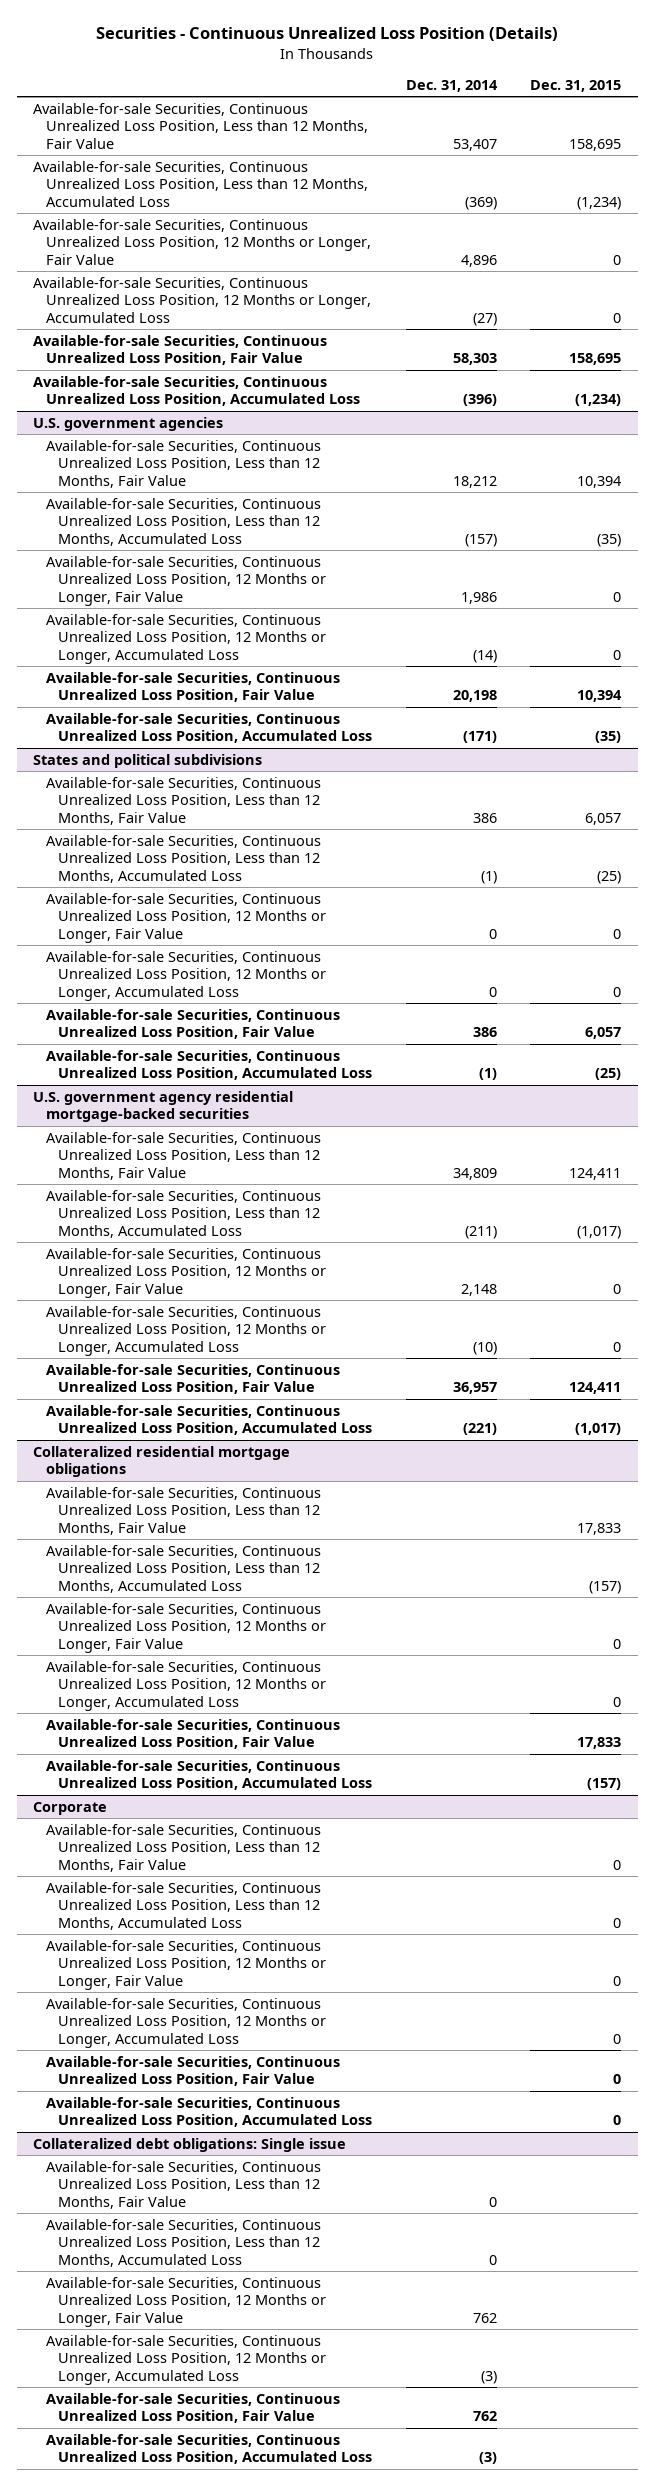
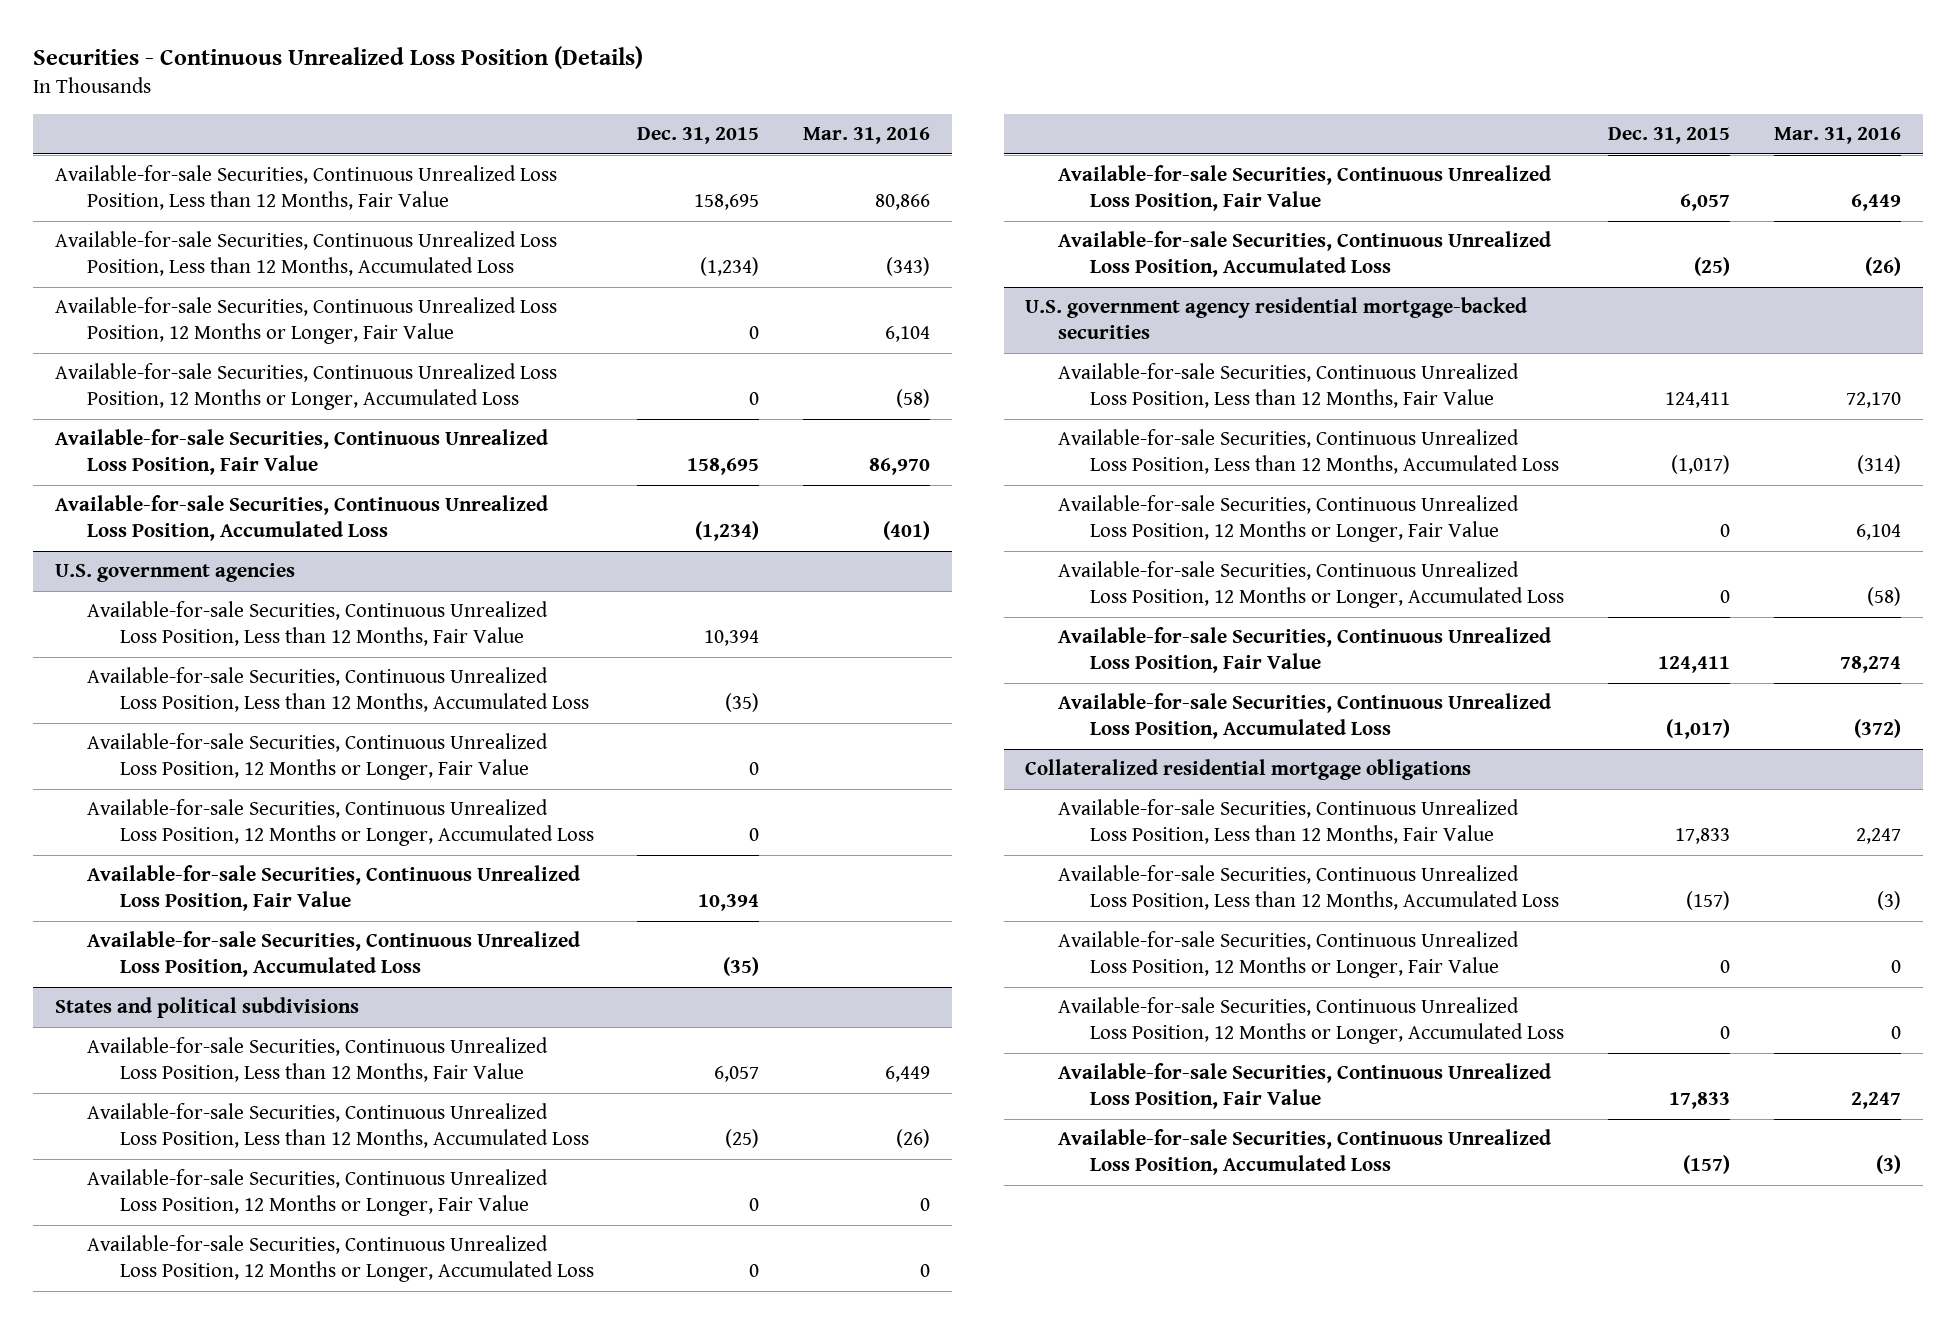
[405,80,498,93] Dec. 31, 2014 -> none
none -> [803,127,931,145] Mar. 31, 2016
[33,1801,108,1815] Corporate -> none
[45,1823,321,1872] Available-for-sale Securities, Continuous Unrealized Loss Position, Less than 12 Months, Fair Value -> none
[45,1881,321,1930] Available-for-sale Securities, Continuous Unrealized Loss Position, Less than 12 Months, Accumulated Loss -> none
[45,1939,326,1990] Available-for-sale Securities, Continuous Unrealized Loss Position, 12 Months or Longer, Fair Value -> none
[45,1997,326,2048] Available-for-sale Securities, Continuous Unrealized Loss Position, 12 Months or Longer, Accumulated Loss -> none
[45,2055,340,2087] Available-for-sale Securities, Continuous Unrealized Loss Position, Fair Value -> none
[45,2096,372,2128] Available-for-sale Securities, Continuous Unrealized Loss Position, Accumulated Loss -> none
[33,2137,347,2152] Collateralized debt obligations: Single issue -> none
[45,2160,321,2209] Available-for-sale Securities, Continuous Unrealized Loss Position, Less than 12 Months, Fair Value -> none
[45,2218,321,2267] Available-for-sale Securities, Continuous Unrealized Loss Position, Less than 12 Months, Accumulated Loss -> none
[45,2276,326,2327] Available-for-sale Securities, Continuous Unrealized Loss Position, 12 Months or Longer, Fair Value -> none
[45,2334,326,2385] Available-for-sale Securities, Continuous Unrealized Loss Position, 12 Months or Longer, Accumulated Loss -> none
[45,2392,340,2424] Available-for-sale Securities, Continuous Unrealized Loss Position, Fair Value -> none
[45,2433,372,2465] Available-for-sale Securities, Continuous Unrealized Loss Position, Accumulated Loss -> none

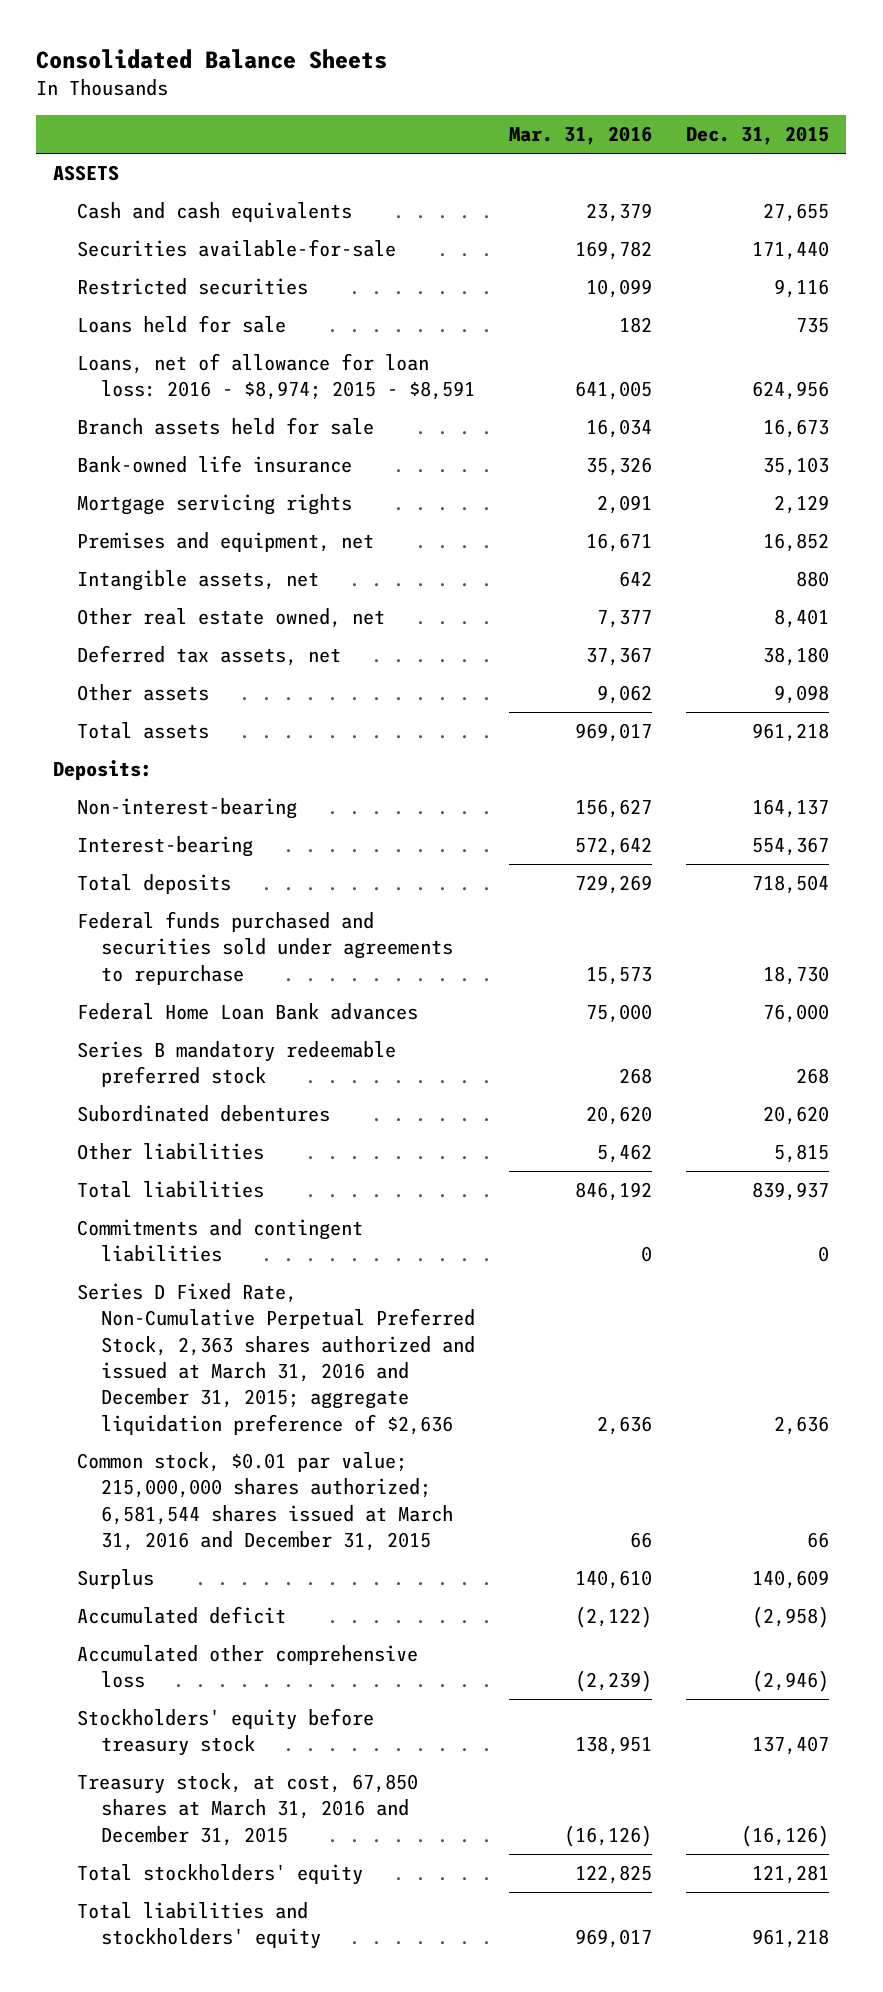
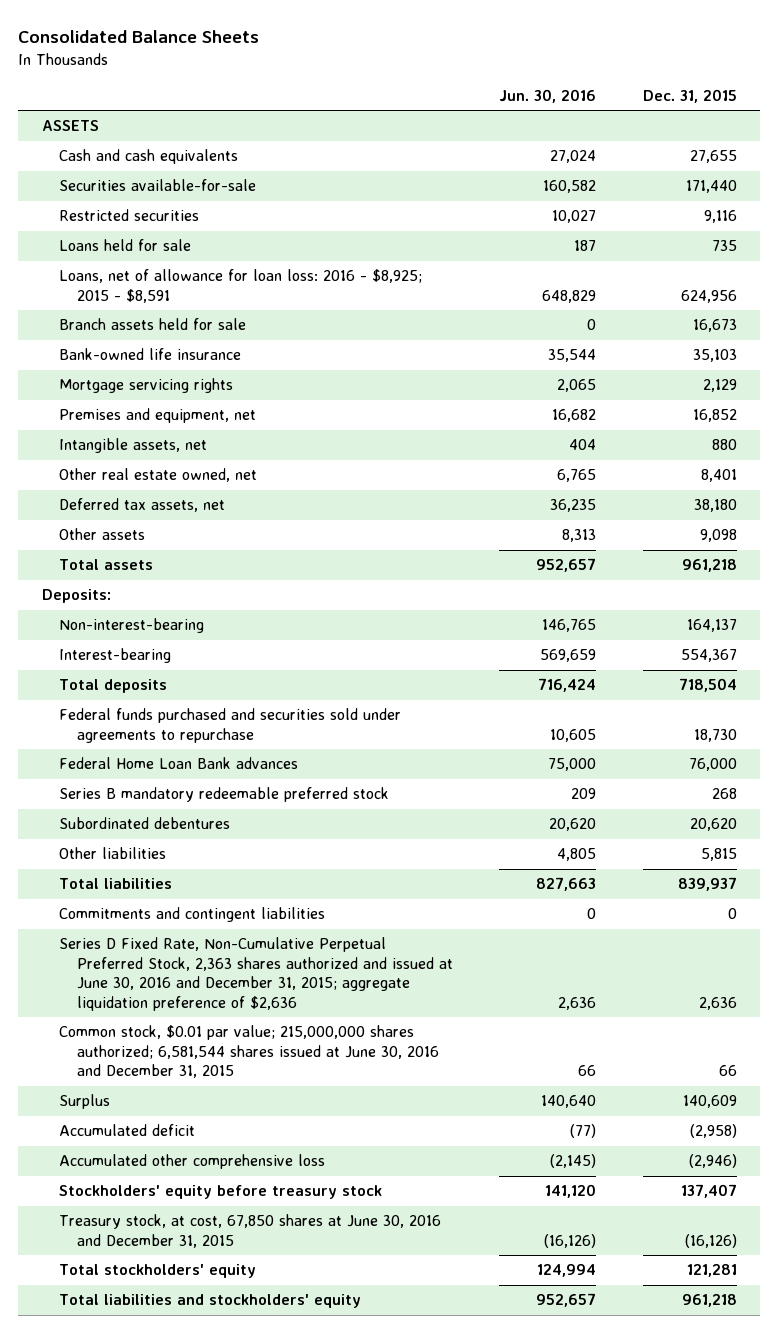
[509,126,653,146] Mar. 31, 2016 -> none
none -> [499,89,597,104] Jun. 30, 2016
[77,353,476,401] Loans, net of allowance for loan loss: 2016 - $8,974; 2015 - $8,591 -> [59,269,423,303] Loans, net of allowance for loan loss: 2016 - $8,925; 2015 - $8,591
[77,1283,476,1435] Series D Fixed Rate, Non-Cumulative Perpetual Preferred Stock, 2,363 shares authorized and issued at March 31, 2016 and December 31, 2015; aggregate liquidation preference of $2,636 -> [59,937,453,1012] Series D Fixed Rate, Non-Cumulative Perpetual Preferred Stock, 2,363 shares authorized and issued at June 30, 2016 and December 31, 2015; aggregate liquidation preference of $2,636
[77,1452,454,1551] Common stock, $0.01 par value; 215,000,000 shares authorized; 6,581,544 shares issued at March 31, 2016 and December 31, 2015 -> [59,1025,439,1079] Common stock, $0.01 par value; 215,000,000 shares authorized; 6,581,544 shares issued at June 30, 2016 and December 31, 2015
[77,1773,419,1846] Treasury stock, at cost, 67,850 shares at March 31, 2016 and December 31, 2015 -> [59,1214,442,1248] Treasury stock, at cost, 67,850 shares at June 30, 2016 and December 31, 2015

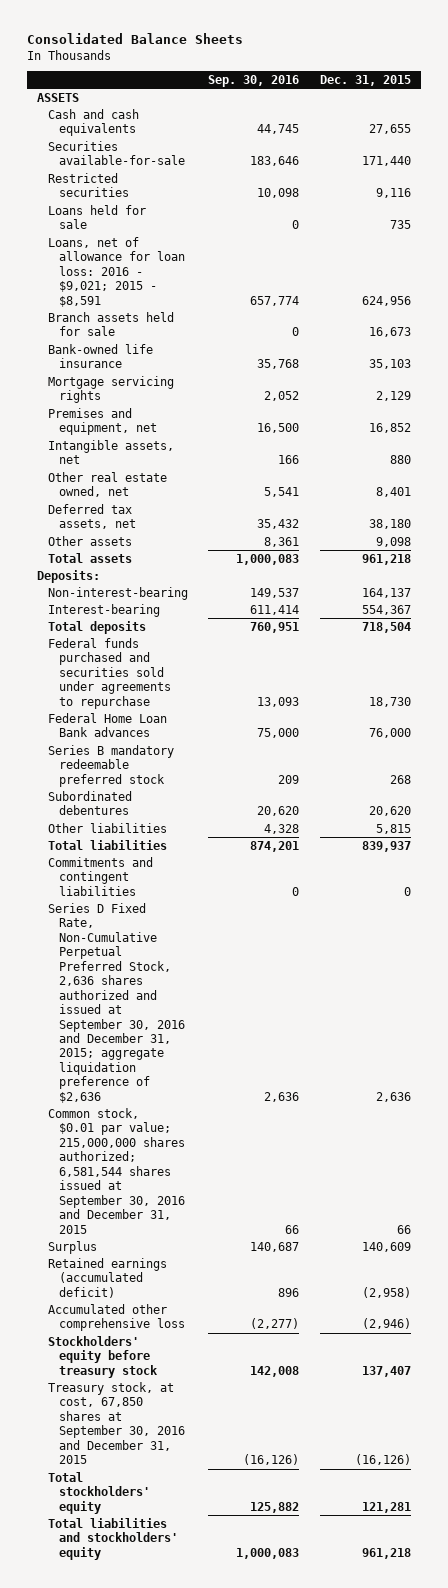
[499,89,597,104] Jun. 30, 2016 -> none
none -> [208,74,300,87] Sep. 30, 2016
[59,269,423,303] Loans, net of allowance for loan loss: 2016 - $8,925; 2015 - $8,591 -> [48,236,186,307] Loans, net of allowance for loan loss: 2016 - $9,021; 2015 - $8,591
[59,937,453,1012] Series D Fixed Rate, Non-Cumulative Perpetual Preferred Stock, 2,363 shares authorized and issued at June 30, 2016 and December 31, 2015; aggregate liquidation preference of $2,636 -> [48,902,186,1103] Series D Fixed Rate, Non-Cumulative Perpetual Preferred Stock, 2,636 shares authorized and issued at September 30, 2016 and December 31, 2015; aggregate liquidation preference of $2,636
[59,1025,439,1079] Common stock, $0.01 par value; 215,000,000 shares authorized; 6,581,544 shares issued at June 30, 2016 and December 31, 2015 -> [48,1107,186,1234] Common stock, $0.01 par value; 215,000,000 shares authorized; 6,581,544 shares issued at September 30, 2016 and December 31, 2015
[59,1124,196,1137] Accumulated deficit -> [48,1257,168,1298] Retained earnings (accumulated deficit)
[59,1214,442,1248] Treasury stock, at cost, 67,850 shares at June 30, 2016 and December 31, 2015 -> [48,1381,186,1465] Treasury stock, at cost, 67,850 shares at September 30, 2016 and December 31, 2015

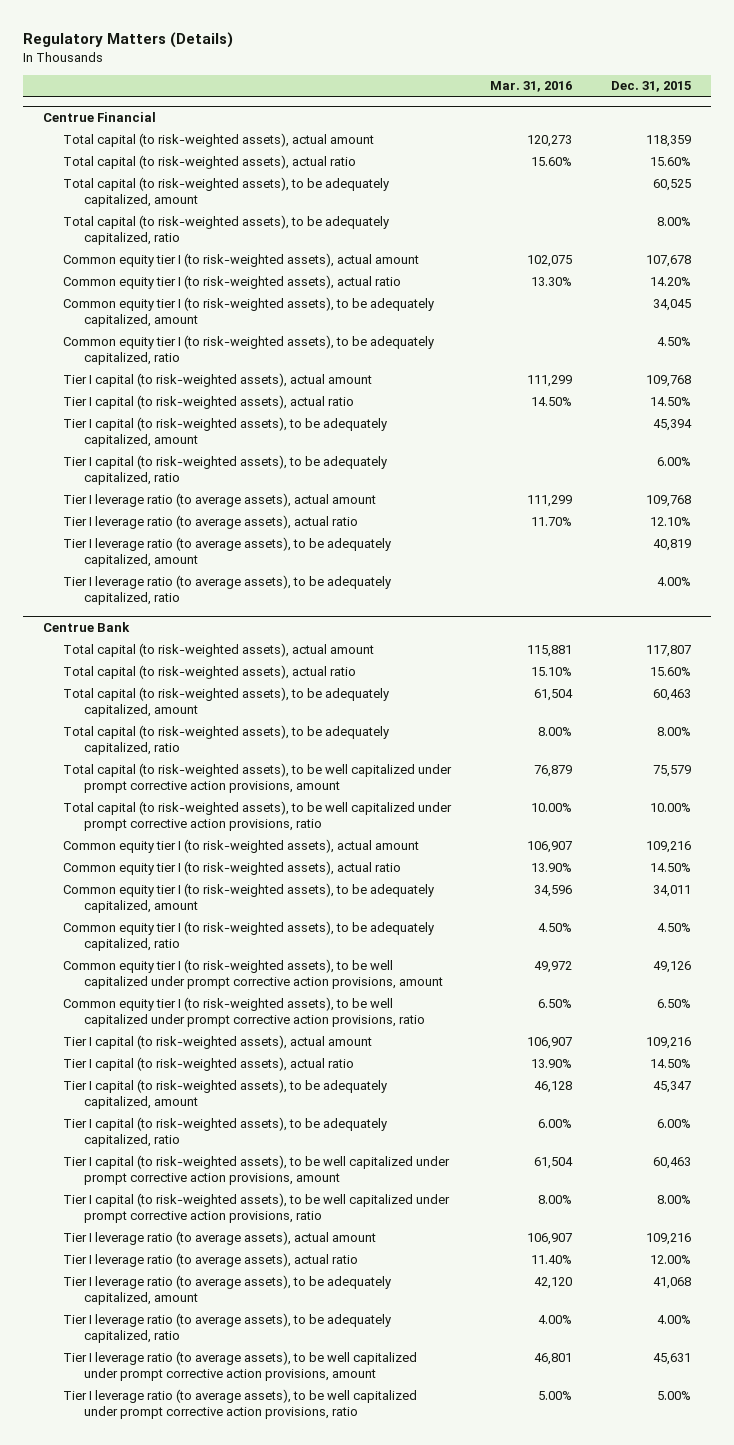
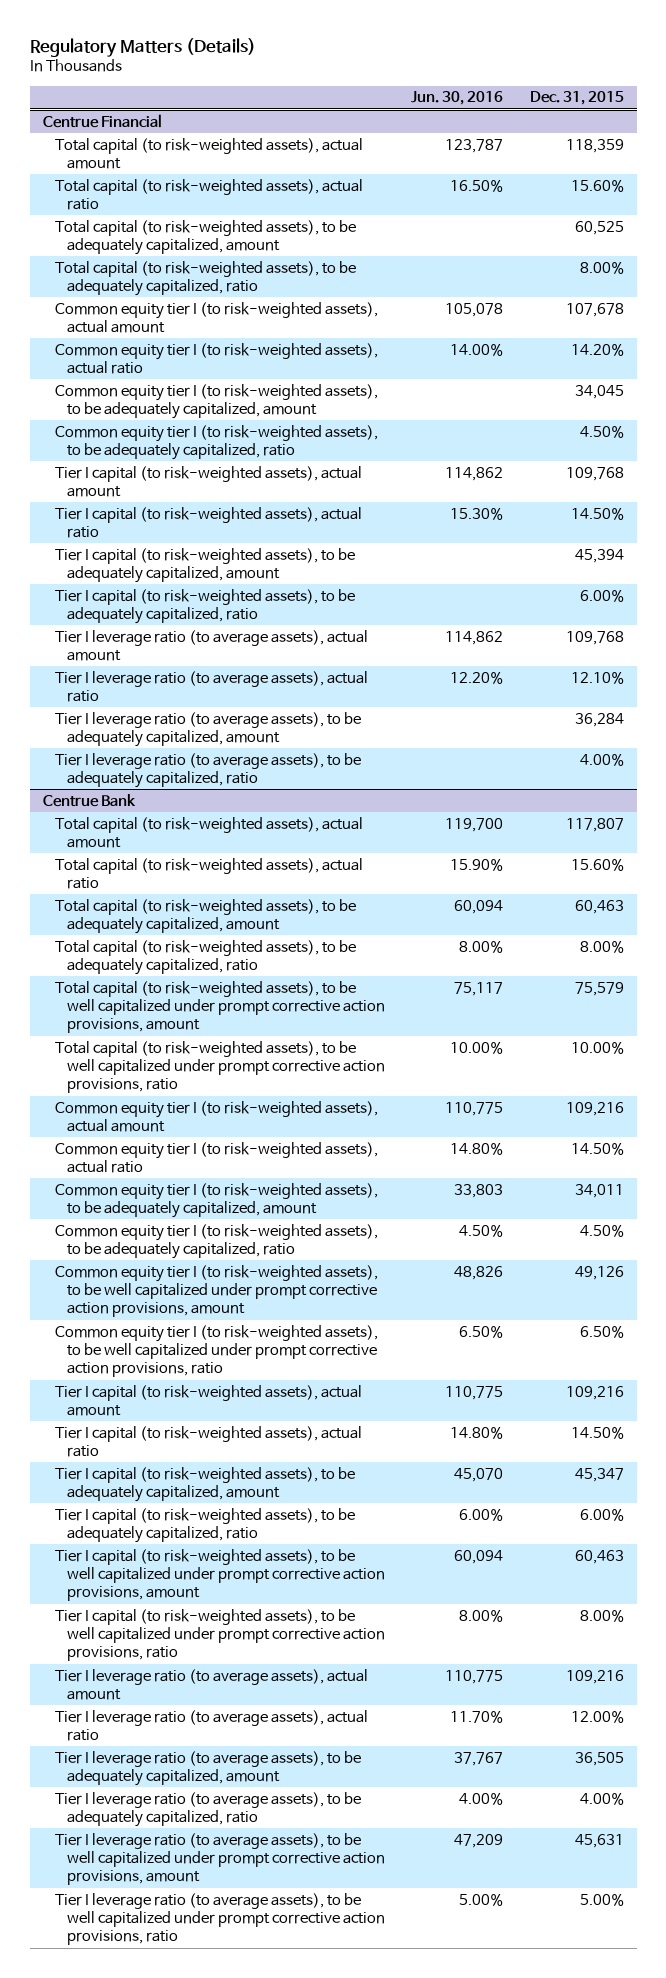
[490,81,573,93] Mar. 31, 2016 -> none
none -> [411,91,504,106] Jun. 30, 2016
[653,538,692,551] 40,819 -> [574,712,624,727] 36,284
[653,1276,692,1289] 41,068 -> [574,1751,624,1766] 36,505

